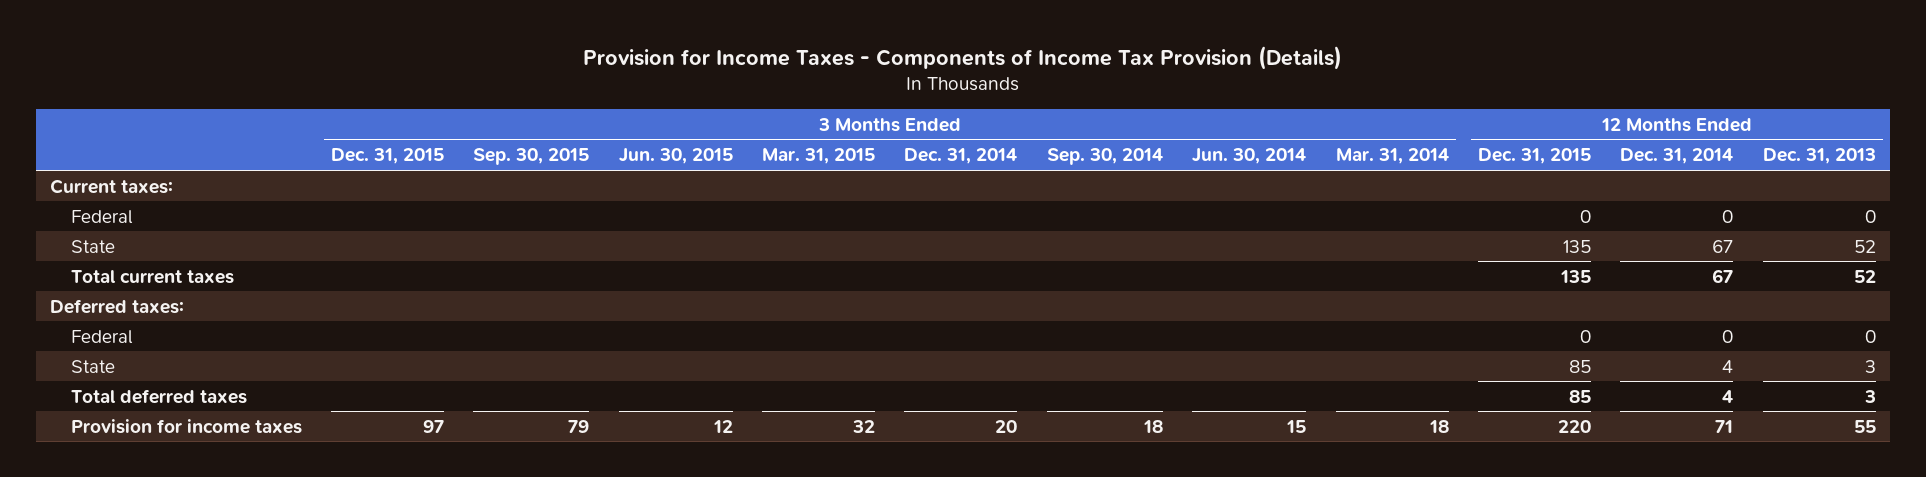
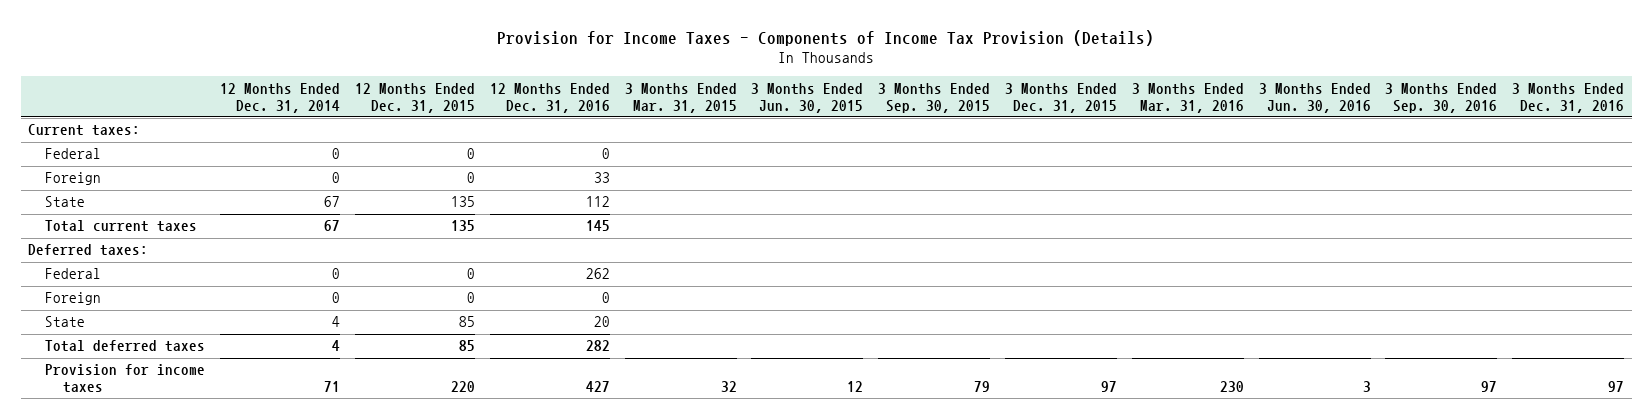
[904,148,1018,165] Dec. 31, 2014 -> none
[1046,148,1163,166] Sep. 30, 2014 -> none
[1192,148,1307,165] Jun. 30, 2014 -> none
[1335,148,1449,165] Mar. 31, 2014 -> none
[1762,148,1876,165] Dec. 31, 2013 -> none
none -> [489,82,610,113] 12 Months Ended Dec. 31, 2016
none -> [1131,82,1244,113] 3 Months Ended Mar. 31, 2016
none -> [1258,82,1371,113] 3 Months Ended Jun. 30, 2016
none -> [1385,82,1498,113] 3 Months Ended Sep. 30, 2016
none -> [1512,82,1625,113] 3 Months Ended Dec. 31, 2016
none -> [45,172,102,186] Foreign
none -> [45,292,102,306] Foreign

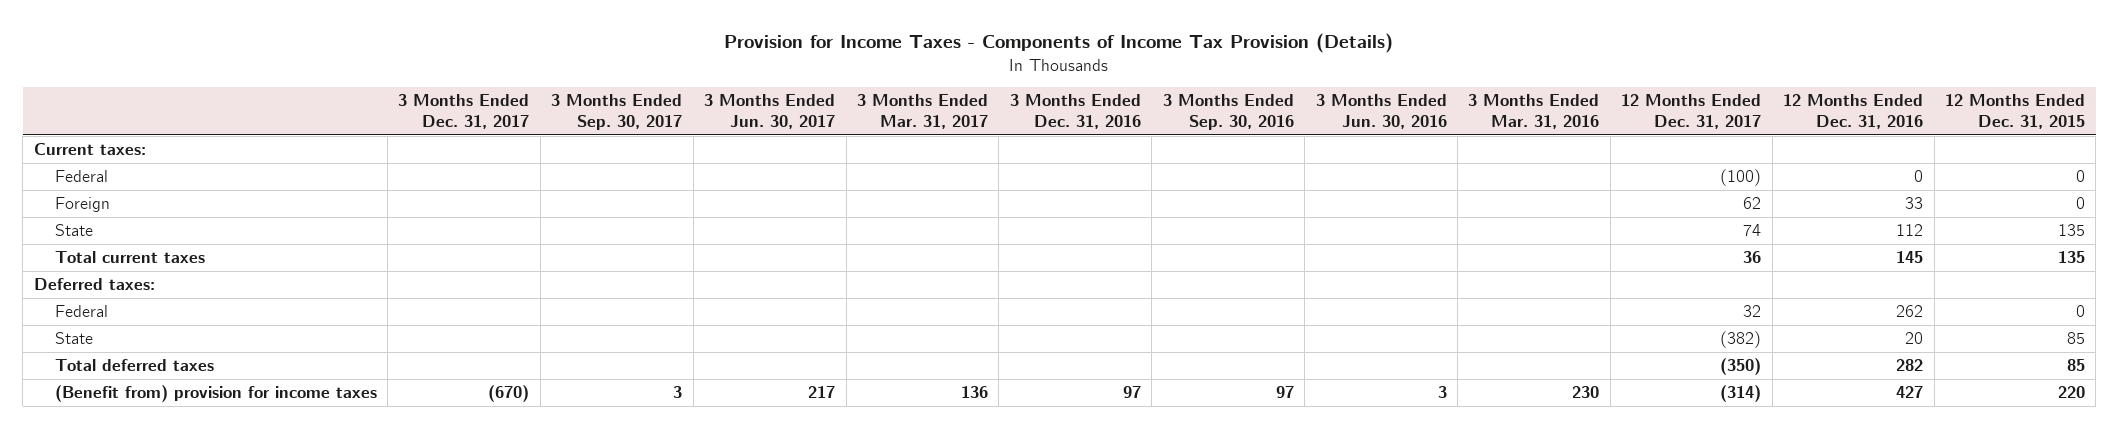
[220,82,341,113] 12 Months Ended Dec. 31, 2014 -> none
[624,82,737,113] 3 Months Ended Mar. 31, 2015 -> none
[751,82,864,113] 3 Months Ended Jun. 30, 2015 -> none
[878,82,991,113] 3 Months Ended Sep. 30, 2015 -> none
[1004,82,1117,113] 3 Months Ended Dec. 31, 2015 -> none
none -> [398,94,530,129] 3 Months Ended Dec. 31, 2017
none -> [551,94,683,130] 3 Months Ended Sep. 30, 2017
none -> [704,94,836,129] 3 Months Ended Jun. 30, 2017
none -> [856,94,988,129] 3 Months Ended Mar. 31, 2017
none -> [1621,94,1762,129] 12 Months Ended Dec. 31, 2017
[45,292,102,306] Foreign -> none
[45,364,206,394] Provision for income taxes -> [54,385,377,403] (Benefit from) provision for income taxes

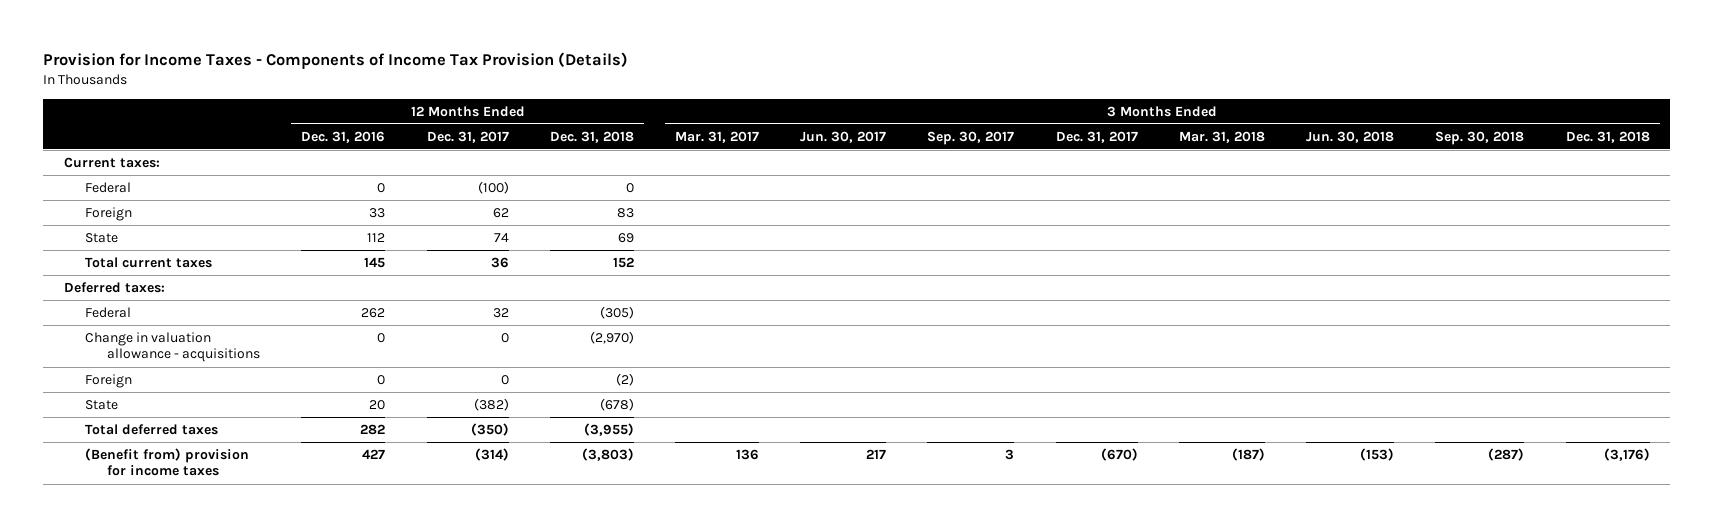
[1009,94,1141,129] 3 Months Ended Dec. 31, 2016 -> none
[1162,94,1294,130] 3 Months Ended Sep. 30, 2016 -> none
[1315,94,1447,129] 3 Months Ended Jun. 30, 2016 -> none
[1468,94,1600,129] 3 Months Ended Mar. 31, 2016 -> none
[1944,94,2085,129] 12 Months Ended Dec. 31, 2015 -> none
none -> [549,130,634,143] Dec. 31, 2018
none -> [1178,130,1265,143] Mar. 31, 2018
none -> [1306,130,1395,143] Jun. 30, 2018
none -> [1435,130,1525,145] Sep. 30, 2018
none -> [1565,130,1650,143] Dec. 31, 2018
none -> [85,332,261,363] Change in valuation allowance - acquisitions
none -> [85,374,133,389] Foreign

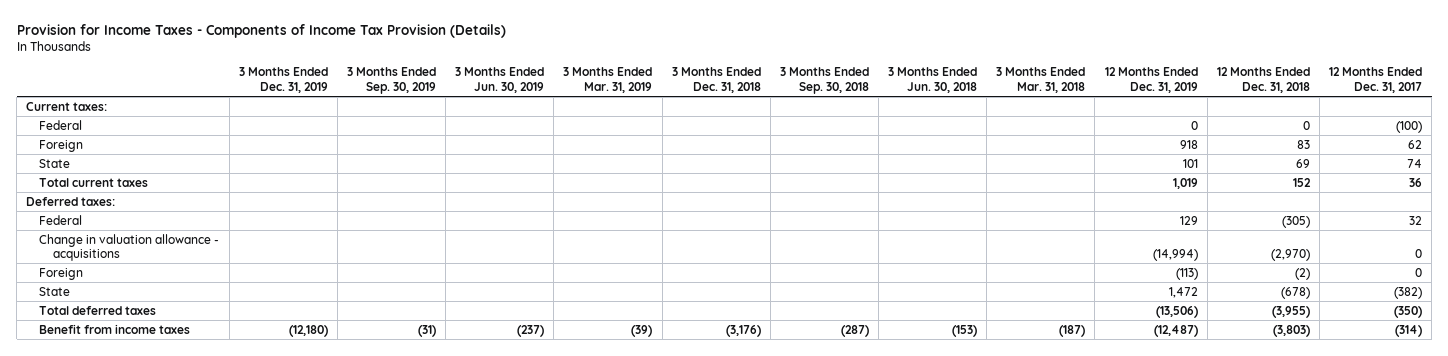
[301,130,386,143] Dec. 31, 2016 -> none
[674,130,759,143] Mar. 31, 2017 -> none
[800,130,887,143] Jun. 30, 2017 -> none
[927,130,1015,145] Sep. 30, 2017 -> none
[1055,130,1138,143] Dec. 31, 2017 -> none
none -> [238,67,328,93] 3 Months Ended Dec. 31, 2019
none -> [346,67,436,94] 3 Months Ended Sep. 30, 2019
none -> [455,67,545,93] 3 Months Ended Jun. 30, 2019
none -> [563,67,653,93] 3 Months Ended Mar. 31, 2019
none -> [1104,67,1198,93] 12 Months Ended Dec. 31, 2019
[85,448,250,477] (Benefit from) provision for income taxes -> [39,323,191,334] Benefit from income taxes

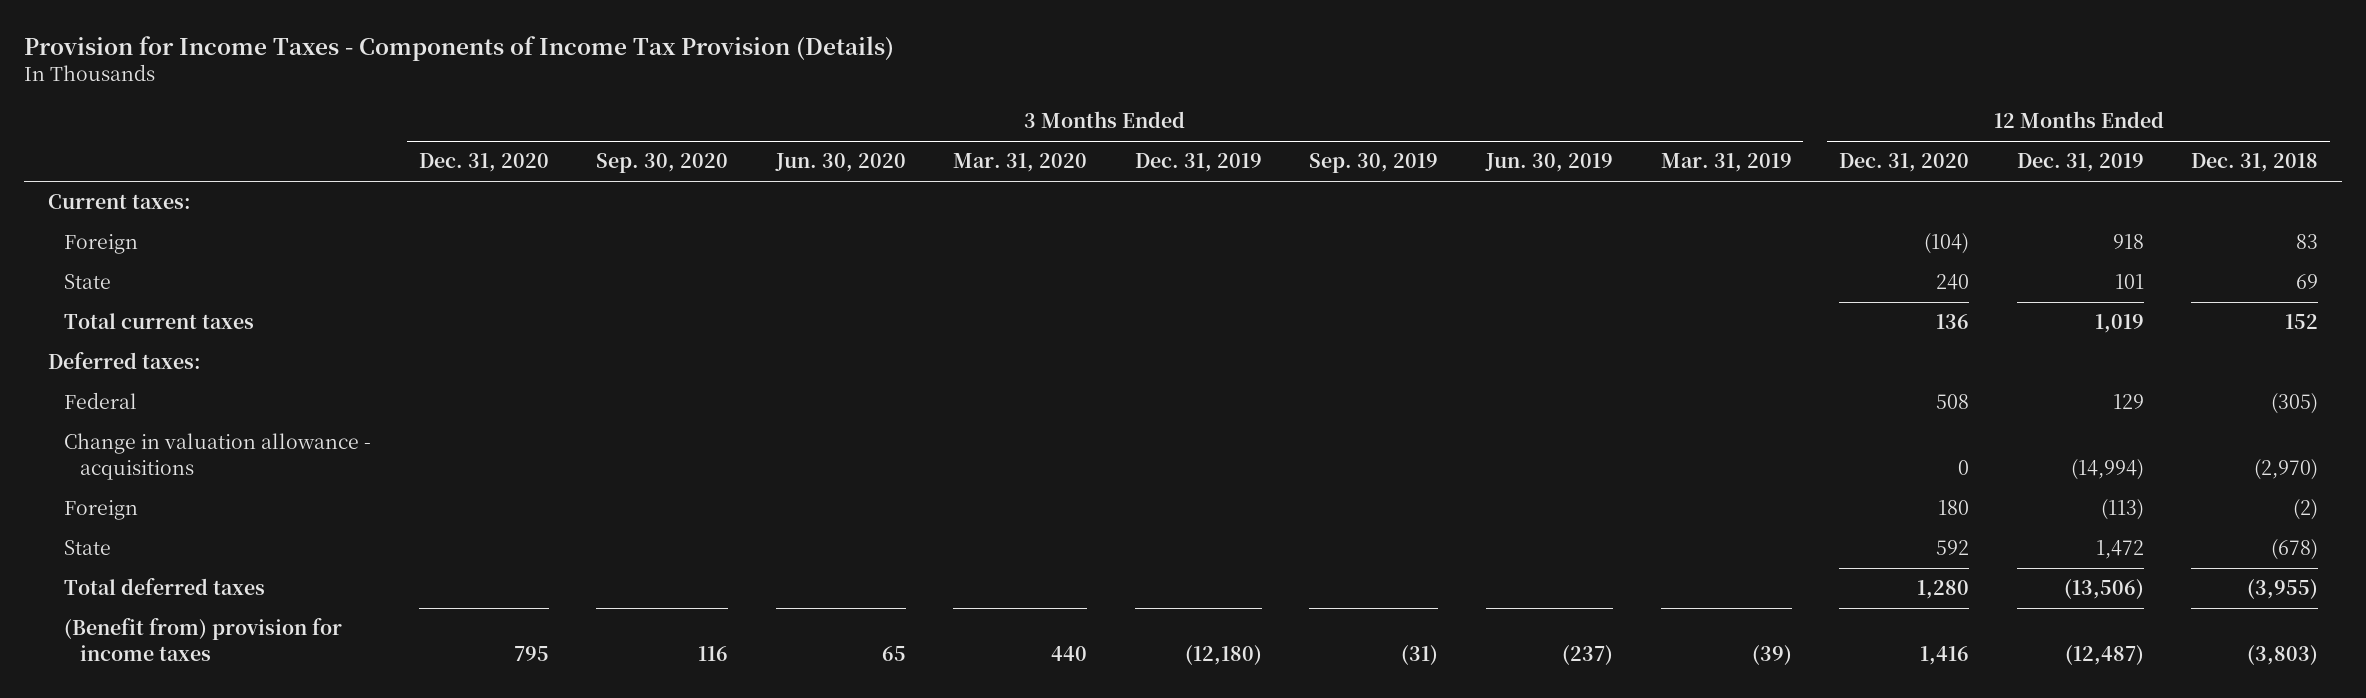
[671,67,761,93] 3 Months Ended Dec. 31, 2018 -> none
[779,67,869,94] 3 Months Ended Sep. 30, 2018 -> none
[888,67,978,93] 3 Months Ended Jun. 30, 2018 -> none
[996,67,1086,93] 3 Months Ended Mar. 31, 2018 -> none
[1329,67,1423,93] 12 Months Ended Dec. 31, 2017 -> none
none -> [418,153,549,173] Dec. 31, 2020
none -> [596,153,729,174] Sep. 30, 2020
none -> [774,153,906,173] Jun. 30, 2020
none -> [953,153,1088,173] Mar. 31, 2020
none -> [1839,153,1970,173] Dec. 31, 2020
[39,119,83,130] Federal -> none
[39,323,191,334] Benefit from income taxes -> [64,618,343,661] (Benefit from) provision for income taxes

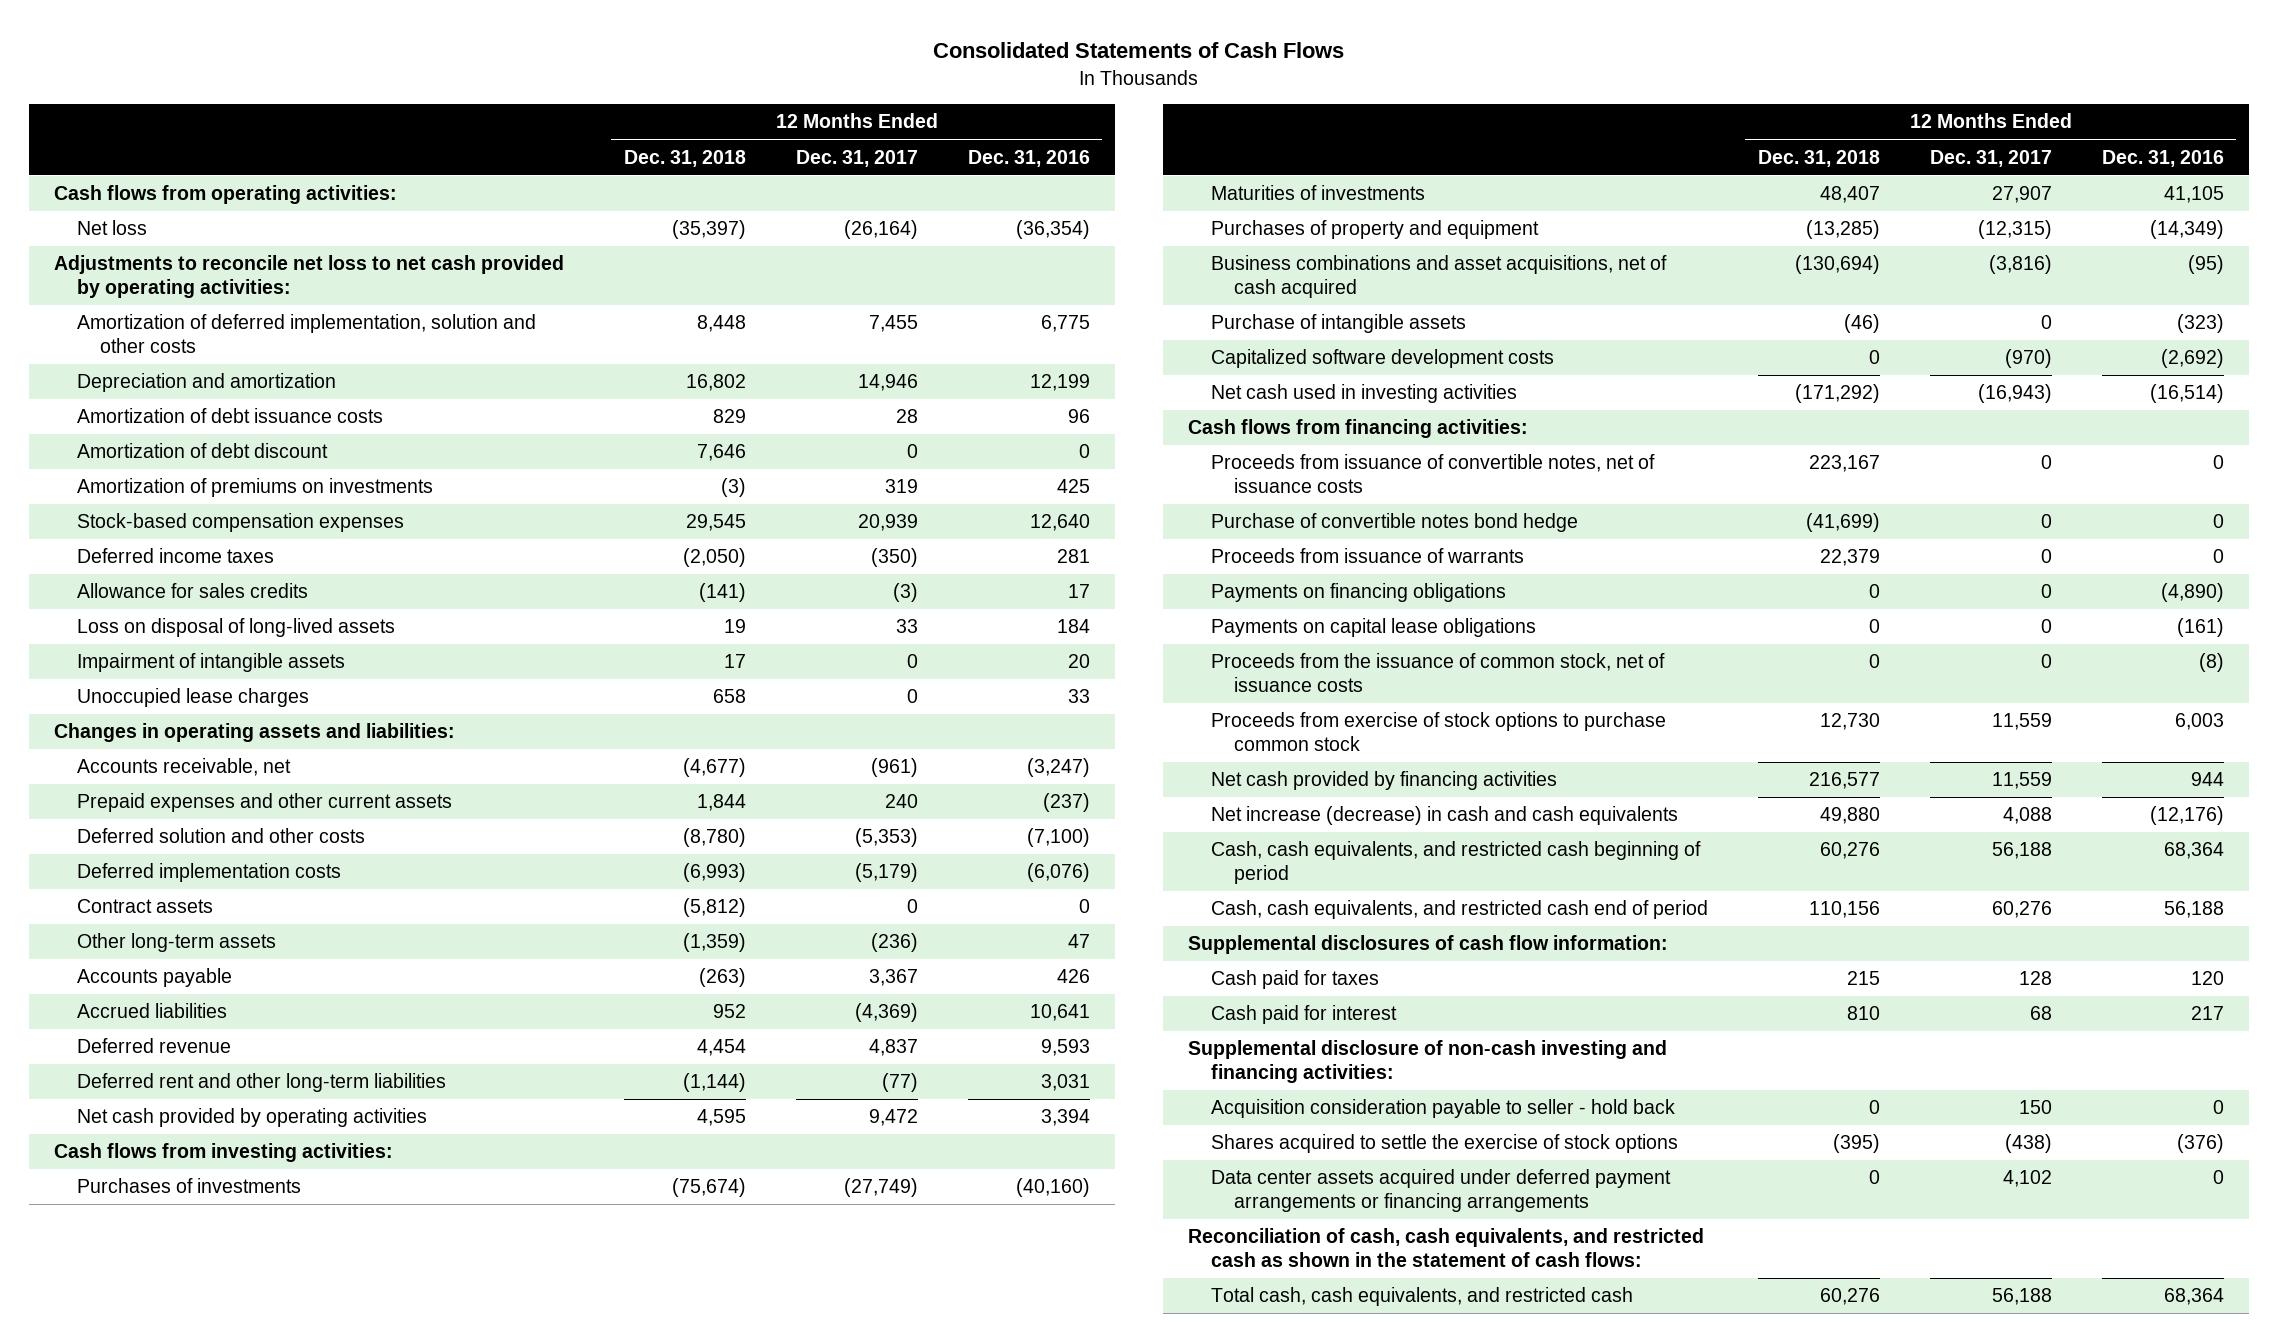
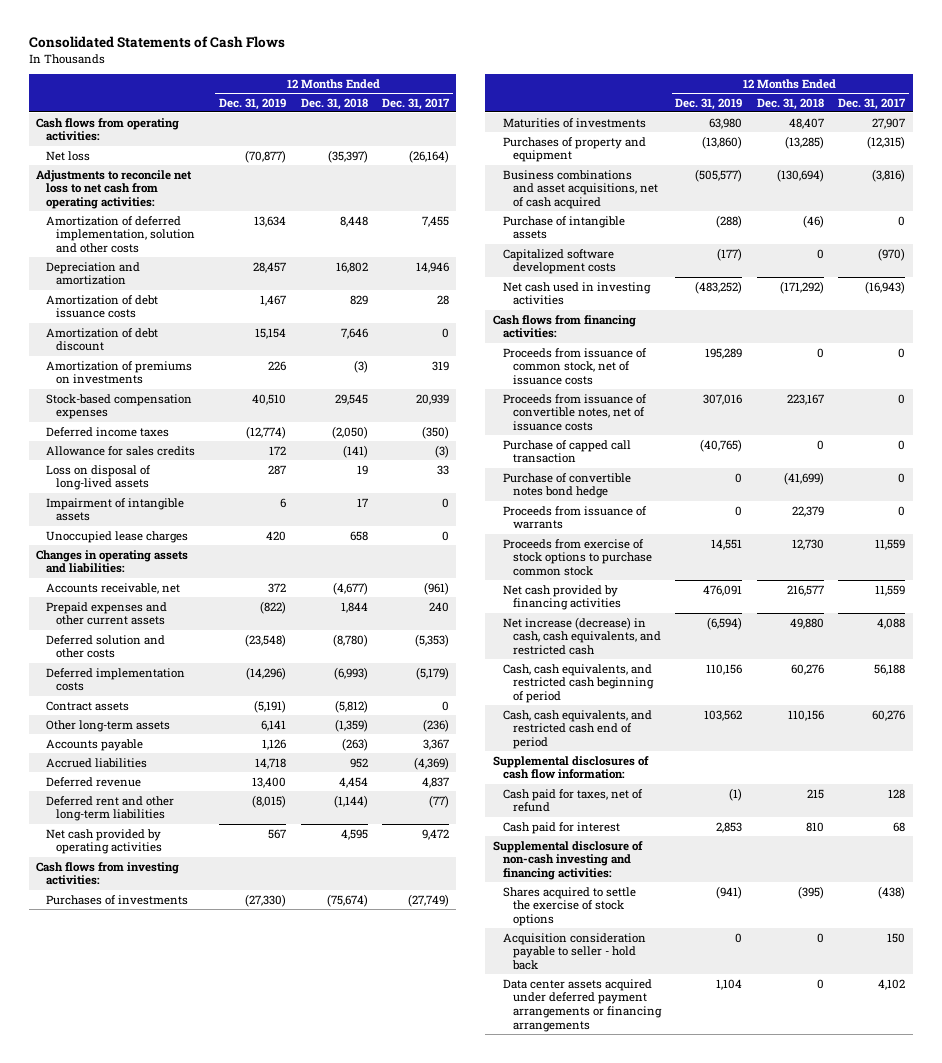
[967,149,1090,167] Dec. 31, 2016 -> none
none -> [218,97,286,110] Dec. 31, 2019
[53,255,564,299] Adjustments to reconcile net loss to net cash provided by operating activities: -> [36,169,193,209] Adjustments to reconcile net loss to net cash from operating activities:
none -> [502,347,647,385] Proceeds from issuance of common stock, net of issuance costs
none -> [502,439,631,464] Purchase of capped call transaction
[1210,583,1506,603] Payments on financing obligations -> none
[1210,618,1536,638] Payments on capital lease obligations -> none
[1210,653,1665,693] Proceeds from the issuance of common stock, net of issuance costs -> none
[1210,806,1678,826] Net increase (decrease) in cash and cash equivalents -> [502,616,661,655] Net increase (decrease) in cash, cash equivalents, and restricted cash
[1210,970,1379,990] Cash paid for taxes -> [502,788,643,813] Cash paid for taxes, net of refund
[1210,1099,1675,1119] Acquisition consideration payable to seller - hold back -> [502,932,646,970] Acquisition consideration payable to seller - hold back
[1187,1228,1704,1268] Reconciliation of cash, cash equivalents, and restricted cash as shown in the statement of cash flows: -> none
[1210,1287,1633,1307] Total cash, cash equivalents, and restricted cash -> none

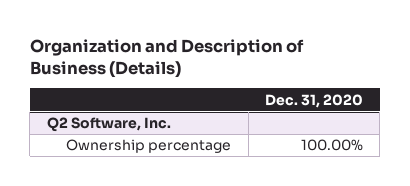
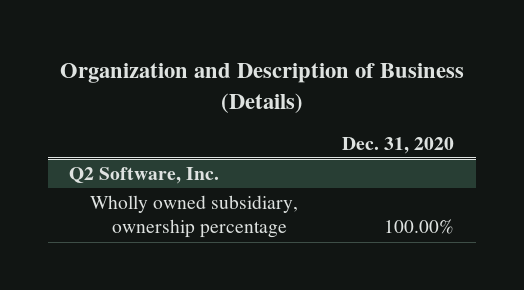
[66,139,232,154] Ownership percentage -> [90,195,299,239] Wholly owned subsidiary, ownership percentage

